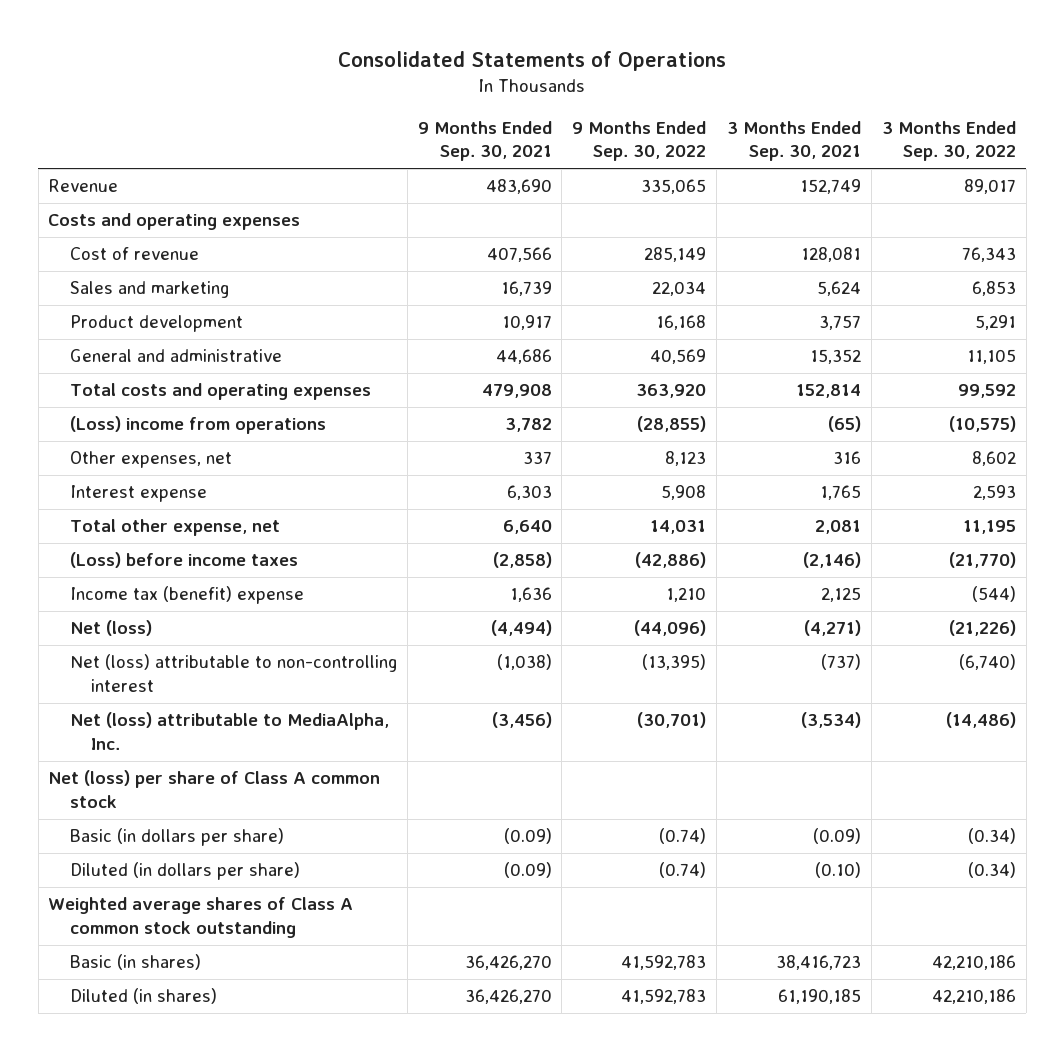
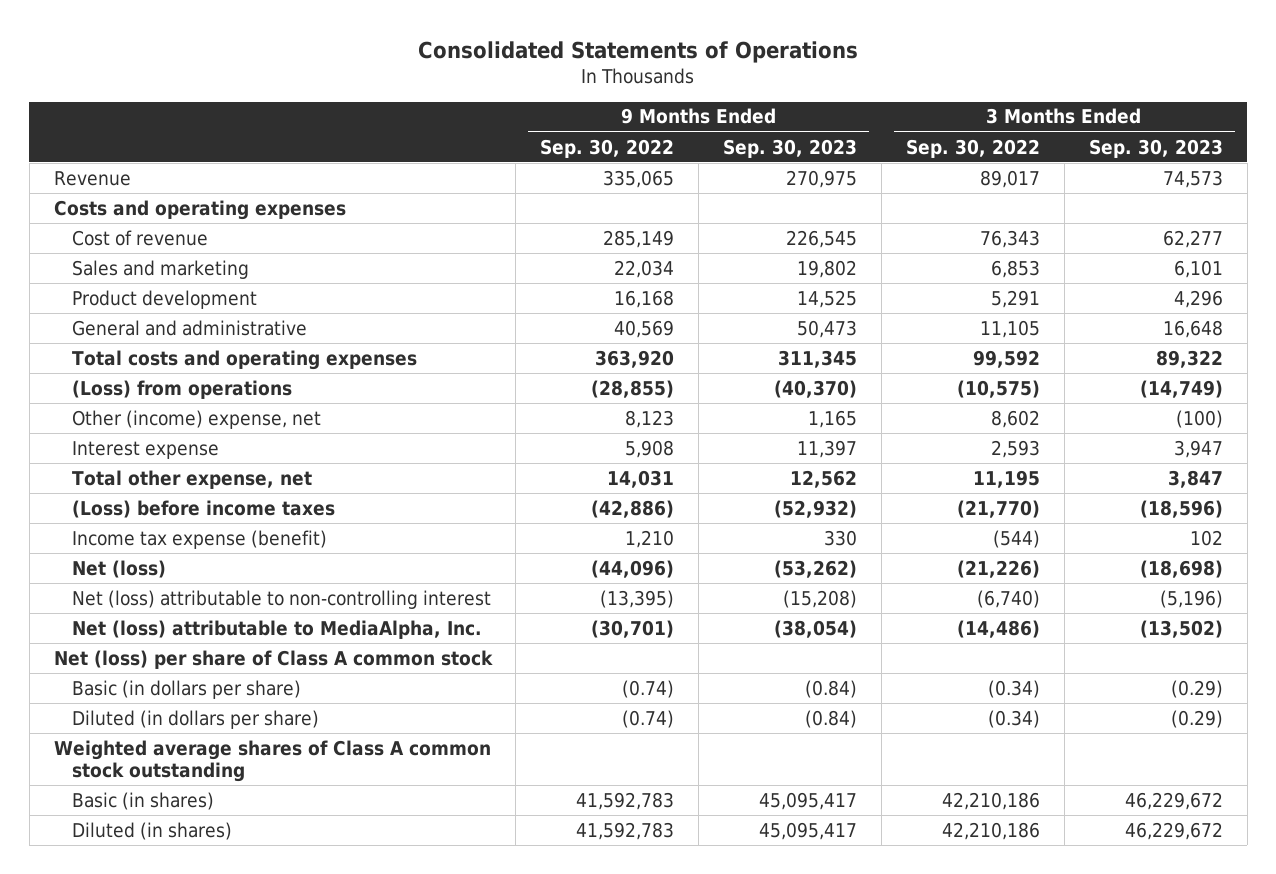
[417,121,552,162] 9 Months Ended Sep. 30, 2021 -> none
[727,121,862,162] 3 Months Ended Sep. 30, 2021 -> none
none -> [723,138,858,158] Sep. 30, 2023
none -> [1088,138,1223,158] Sep. 30, 2023
[69,416,326,435] (Loss) income from operations -> [71,379,292,399] (Loss) from operations
[69,451,232,469] Other expenses, net -> [71,409,321,429] Other (income) expense, net
[69,586,304,605] Income tax (benefit) expense -> [71,529,327,549] Income tax expense (benefit)

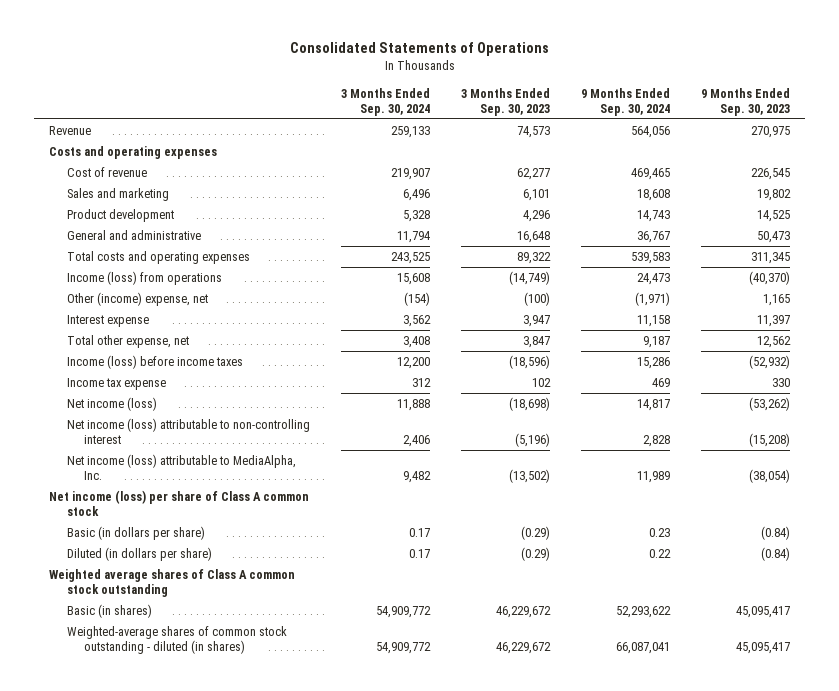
[540,138,675,158] Sep. 30, 2022 -> none
[905,138,1040,158] Sep. 30, 2022 -> none
none -> [340,88,430,116] 3 Months Ended Sep. 30, 2024
none -> [580,88,670,116] 9 Months Ended Sep. 30, 2024
[71,379,292,399] (Loss) from operations -> [66,270,222,285] Income (loss) from operations
[71,499,335,518] (Loss) before income taxes -> [66,354,243,369] Income (loss) before income taxes
[71,529,327,549] Income tax expense (benefit) -> [66,377,166,390] Income tax expense
[71,559,166,578] Net (loss) -> [66,396,157,411] Net income (loss)
[71,589,491,609] Net (loss) attributable to non-controlling interest -> [66,417,310,444] Net income (loss) attributable to non-controlling interest
[71,619,482,639] Net (loss) attributable to MediaAlpha, Inc. -> [66,453,296,480] Net income (loss) attributable to MediaAlpha, Inc.
[53,649,493,669] Net (loss) per share of Class A common stock -> [49,489,310,516] Net income (loss) per share of Class A common stock
[71,821,232,840] Diluted (in shares) -> [66,625,287,654] Weighted-average shares of common stock outstanding - diluted (in shares)

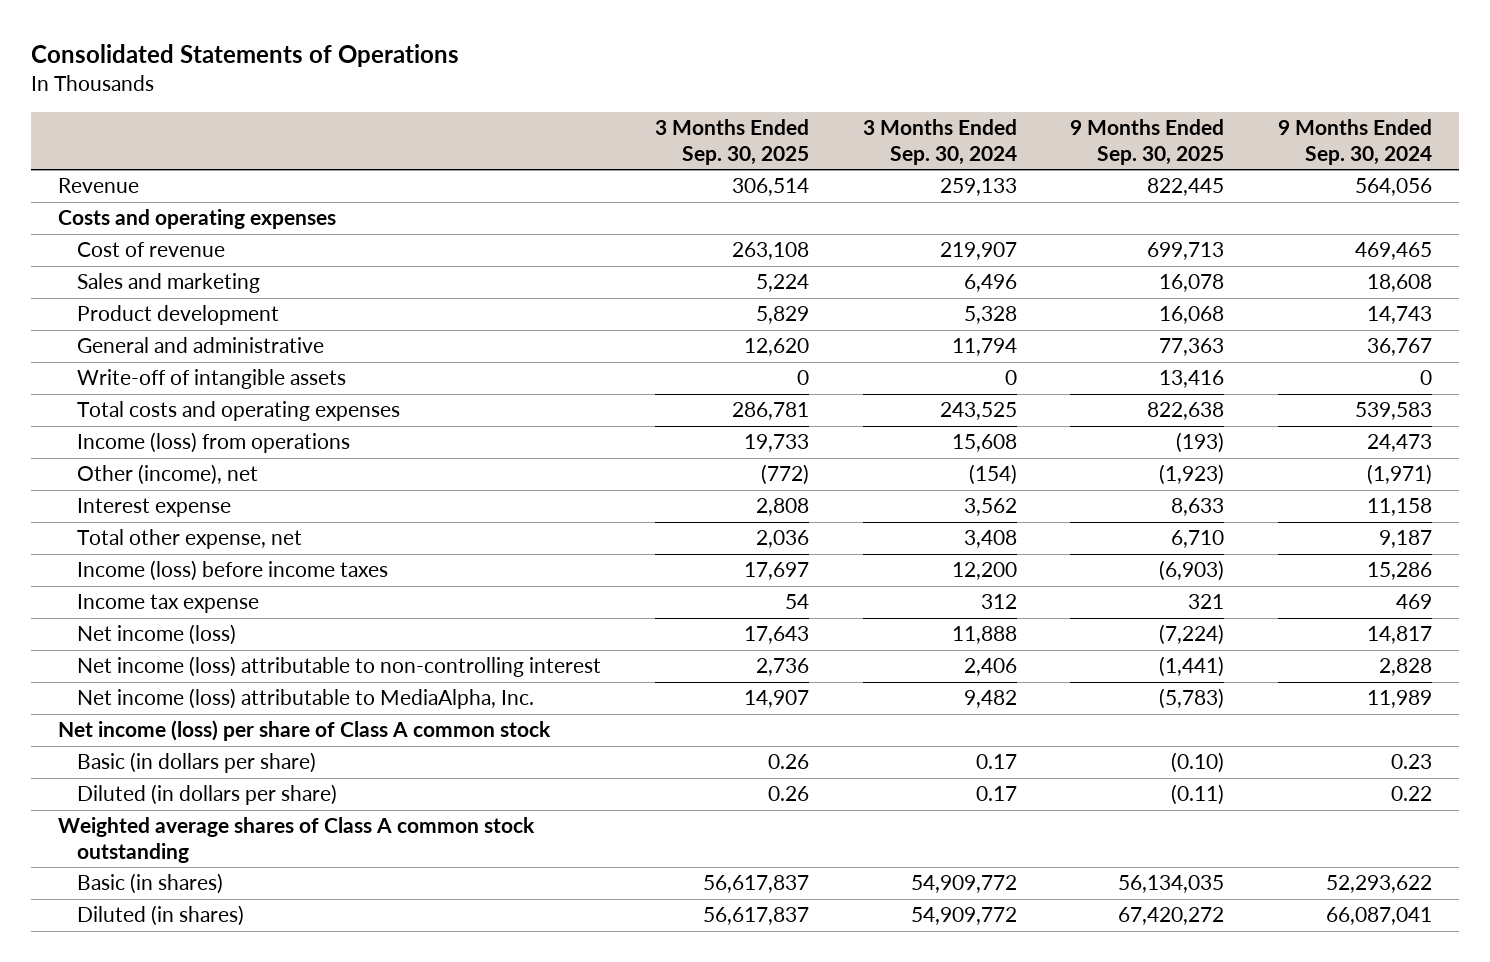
[460,88,550,116] 3 Months Ended Sep. 30, 2023 -> none
[700,88,790,116] 9 Months Ended Sep. 30, 2023 -> none
none -> [655,119,810,165] 3 Months Ended Sep. 30, 2025
none -> [1070,119,1225,165] 9 Months Ended Sep. 30, 2025
none -> [77,369,347,390] Write-off of intangible assets
[66,291,208,306] Other (income) expense, net -> [77,464,259,486] Other (income), net
[66,625,287,654] Weighted-average shares of common stock outstanding - diluted (in shares) -> [77,905,245,927] Diluted (in shares)

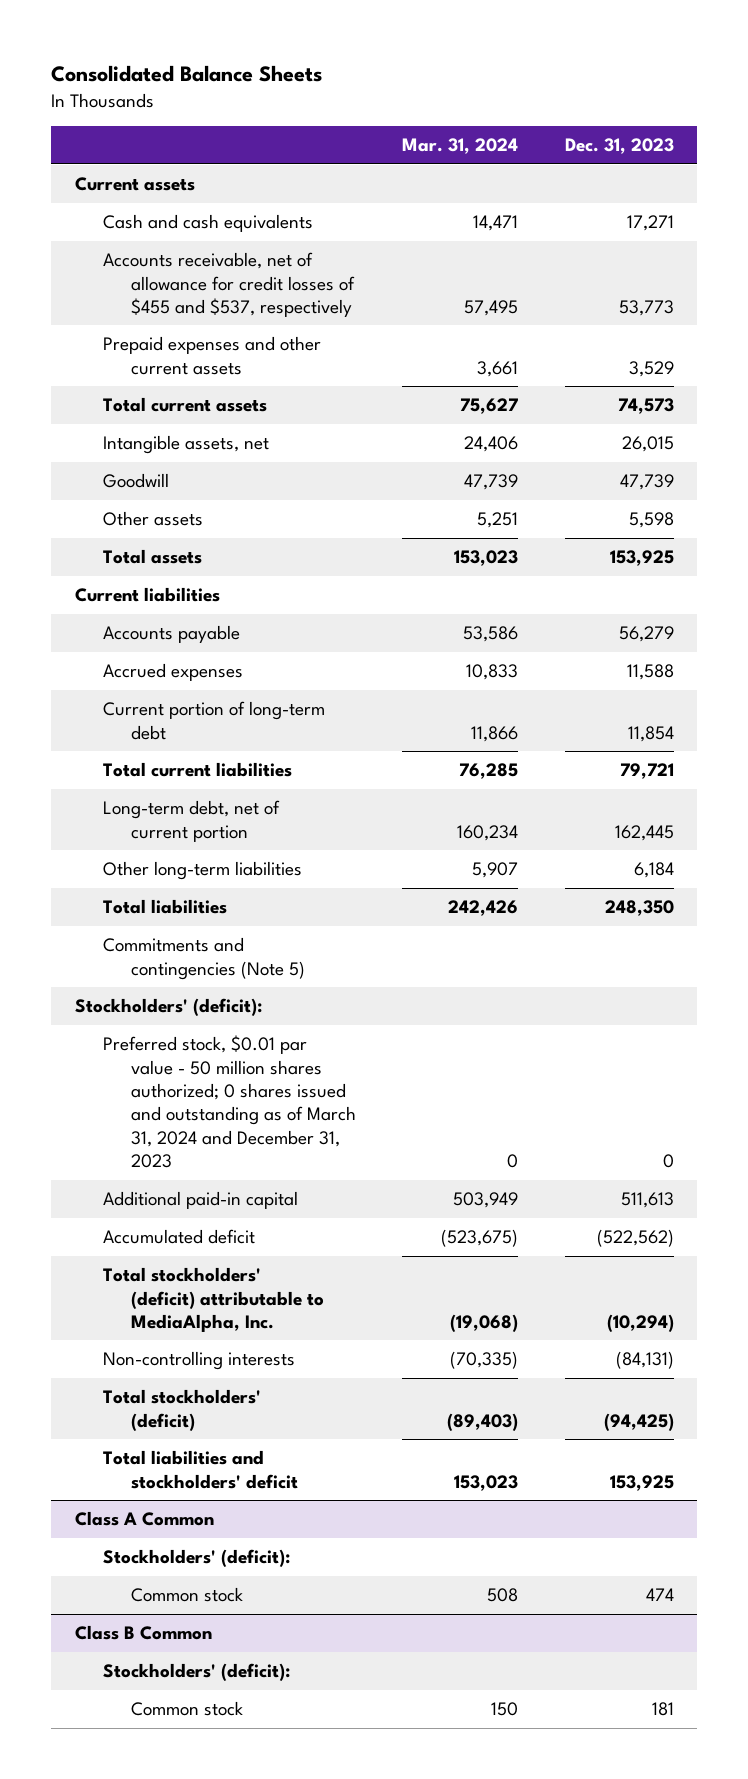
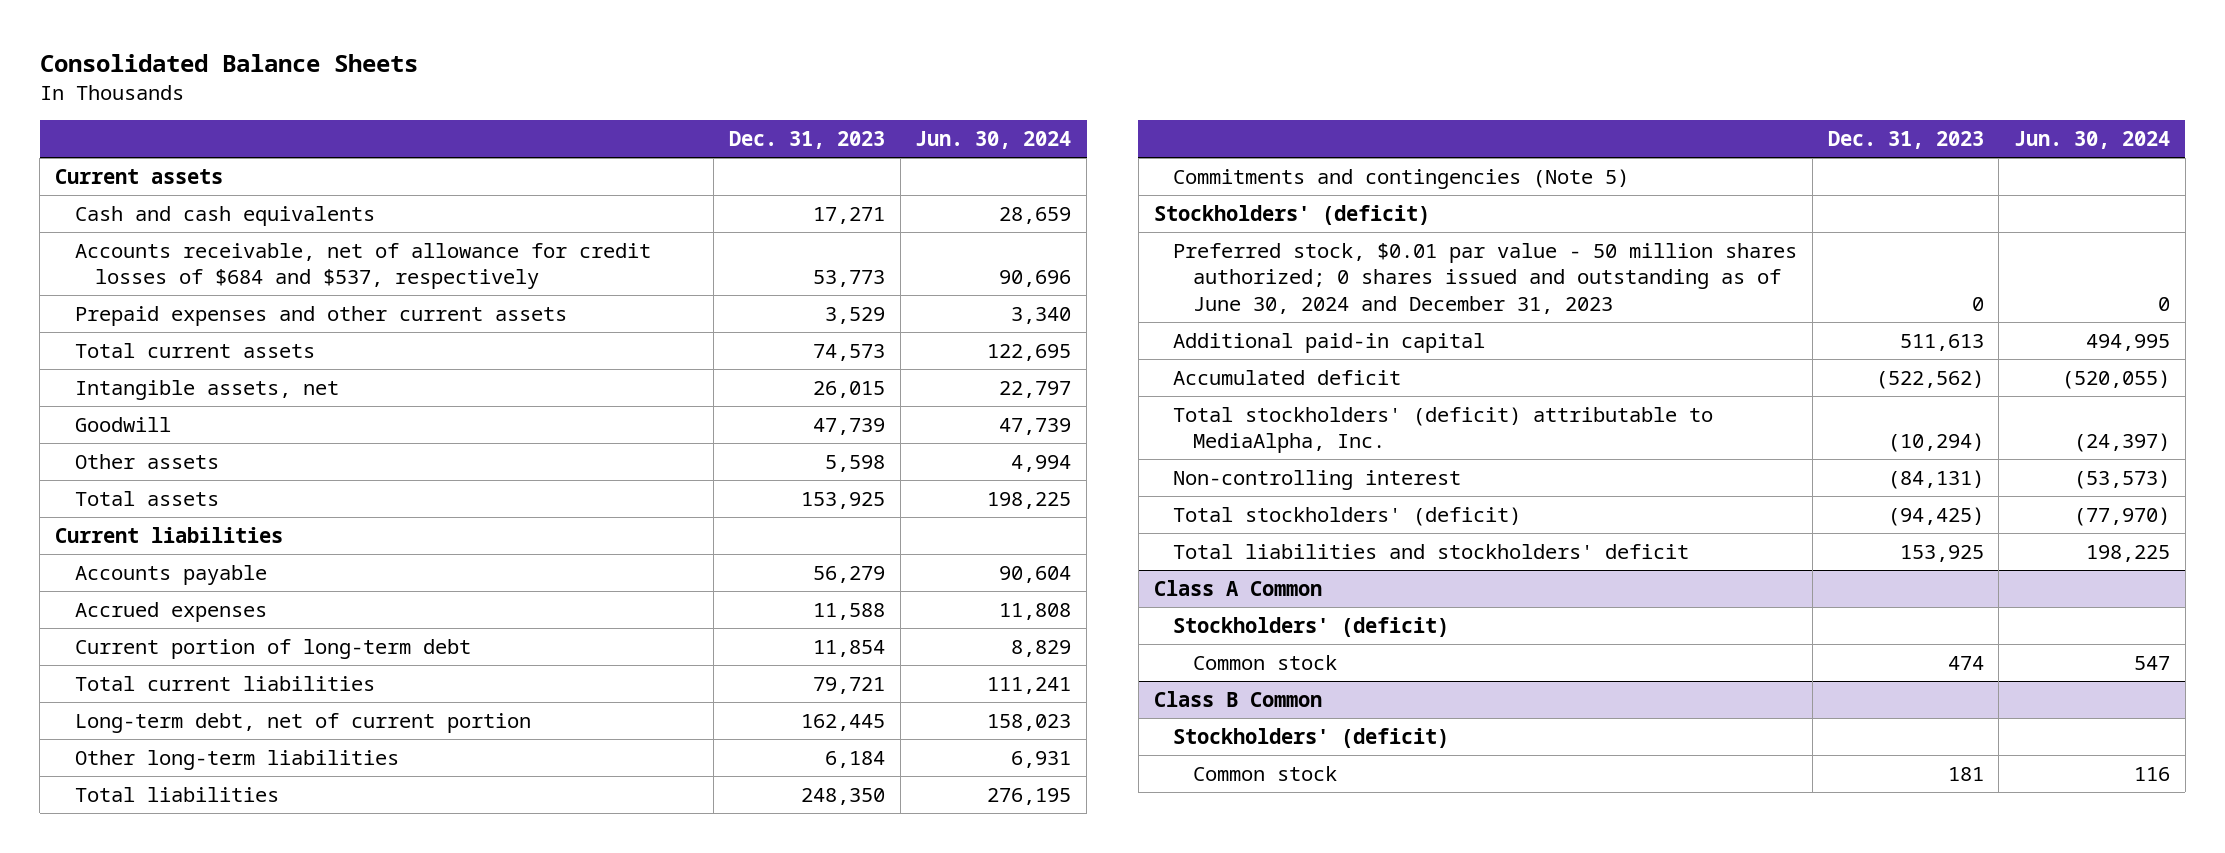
[402,138,519,155] Mar. 31, 2024 -> none
none -> [915,131,1072,150] Jun. 30, 2024
[102,252,355,317] Accounts receivable, net of allowance for credit losses of $455 and $537, respectively -> [74,242,651,290] Accounts receivable, net of allowance for credit losses of $684 and $537, respectively
[74,998,262,1017] Stockholders' (deficit): -> [1153,204,1430,225] Stockholders' (deficit)
[102,1035,356,1169] Preferred stock, $0.01 par value - 50 million shares authorized; 0 shares issued and outstanding as of March 31, 2024 and December 31, 2023 -> [1173,242,1798,314] Preferred stock, $0.01 par value - 50 million shares authorized; 0 shares issued and outstanding as of June 30, 2024 and December 31, 2023
[102,1351,295,1371] Non-controlling interests -> [1173,469,1462,490] Non-controlling interest
[102,1549,290,1568] Stockholders' (deficit): -> [1173,616,1450,637] Stockholders' (deficit)
[102,1663,290,1682] Stockholders' (deficit): -> [1173,727,1450,748] Stockholders' (deficit)

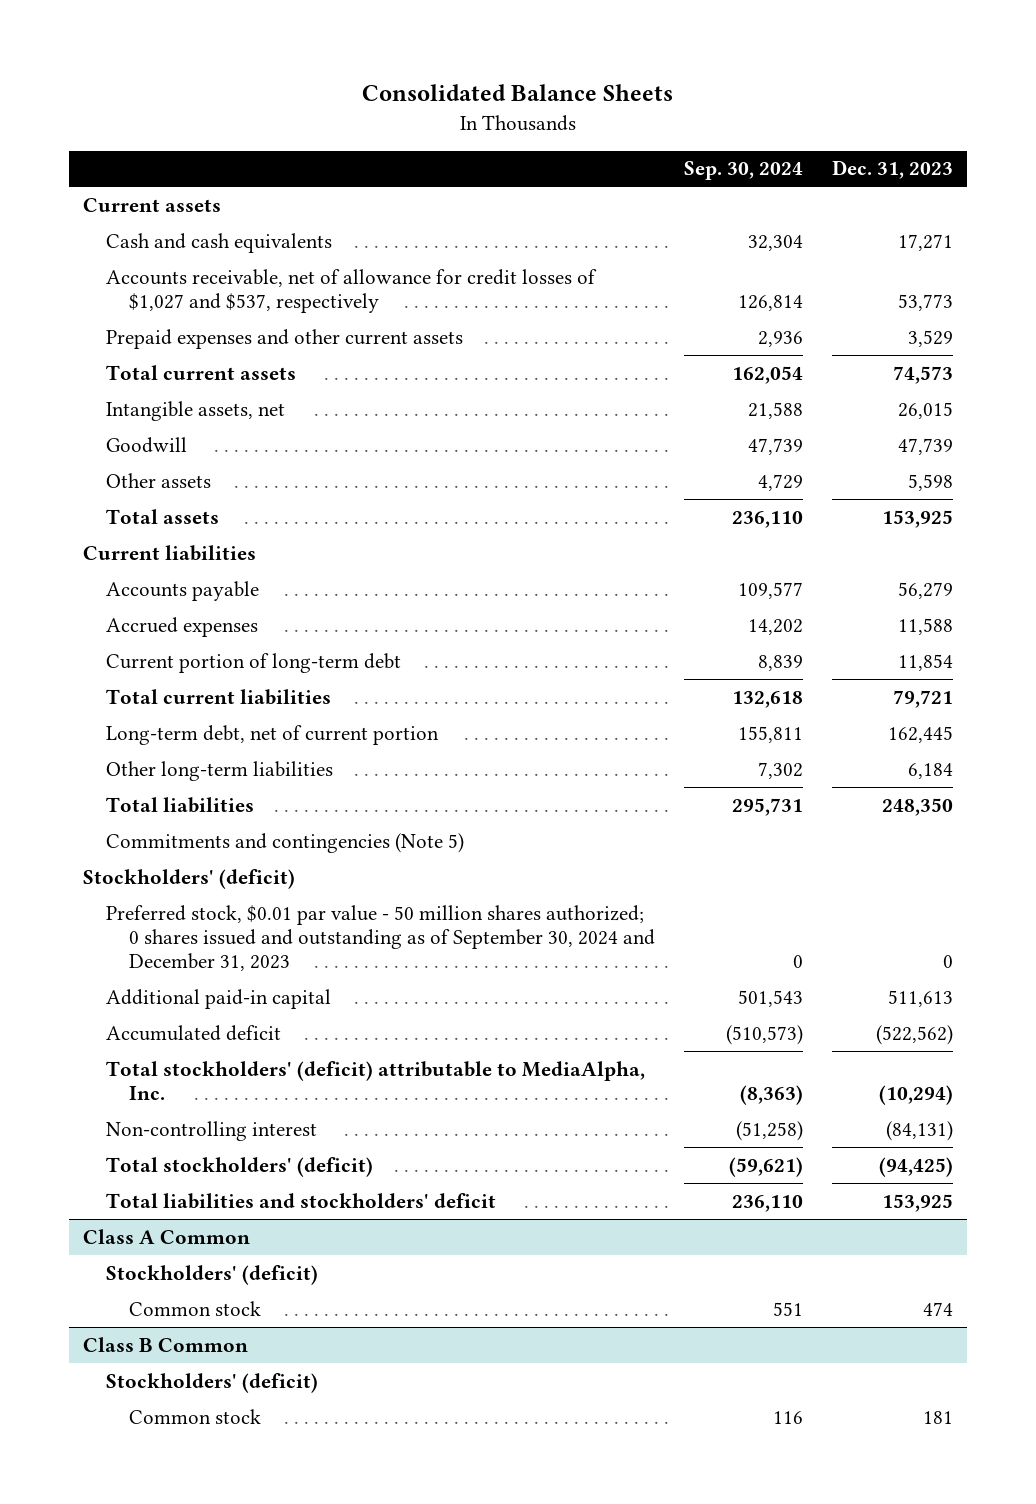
[915,131,1072,150] Jun. 30, 2024 -> none
none -> [683,161,803,181] Sep. 30, 2024
[74,242,651,290] Accounts receivable, net of allowance for credit losses of $684 and $537, respectively -> [106,268,598,313] Accounts receivable, net of allowance for credit losses of $1,027 and $537, respectively
[1173,242,1798,314] Preferred stock, $0.01 par value - 50 million shares authorized; 0 shares issued and outstanding as of June 30, 2024 and December 31, 2023 -> [106,904,656,972] Preferred stock, $0.01 par value - 50 million shares authorized; 0 shares issued and outstanding as of September 30, 2024 and December 31, 2023

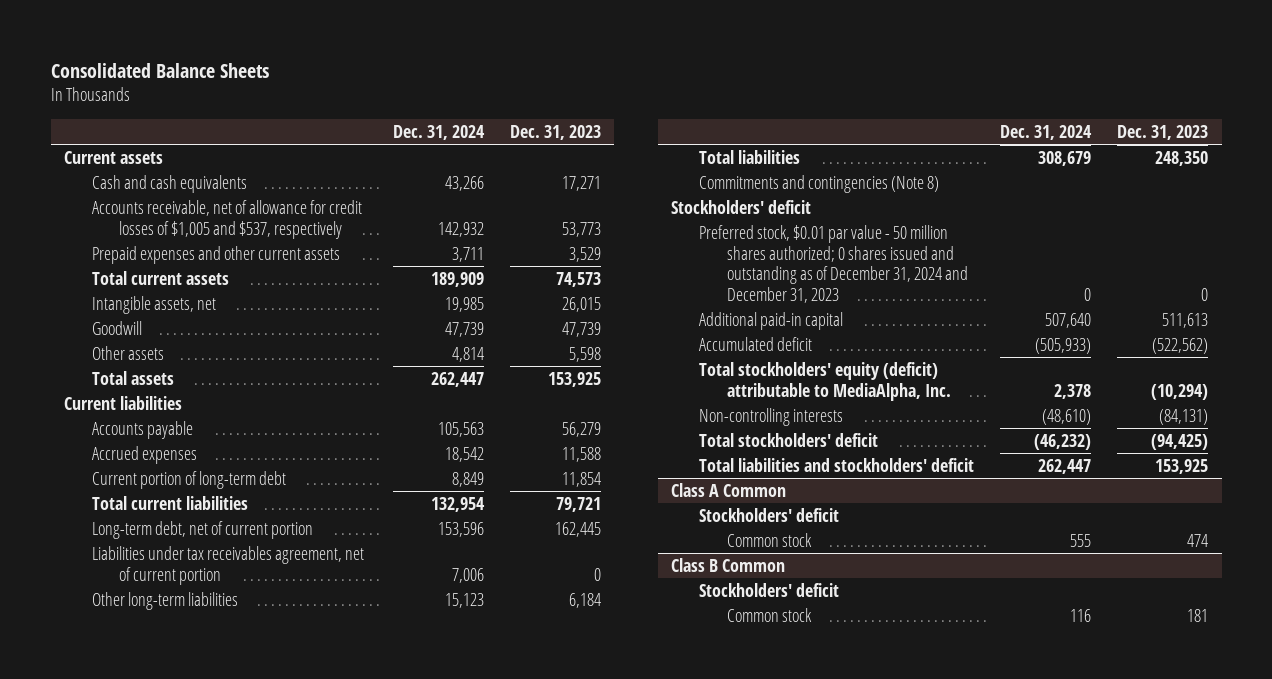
[683,161,803,181] Sep. 30, 2024 -> none
none -> [392,124,485,140] Dec. 31, 2024
[106,268,598,313] Accounts receivable, net of allowance for credit losses of $1,027 and $537, respectively -> [91,199,362,239] Accounts receivable, net of allowance for credit losses of $1,005 and $537, respectively
none -> [91,545,364,585] Liabilities under tax receivables agreement, net of current portion
[106,832,465,853] Commitments and contingencies (Note 5) -> [698,174,939,193] Commitments and contingencies (Note 8)
[83,868,296,889] Stockholders' (deficit) -> [671,199,812,214] Stockholders' deficit
[106,904,656,972] Preferred stock, $0.01 par value - 50 million shares authorized; 0 shares issued and outstanding as of September 30, 2024 and December 31, 2023 -> [698,224,968,303] Preferred stock, $0.01 par value - 50 million shares authorized; 0 shares issued and outstanding as of December 31, 2024 and December 31, 2023
[106,1060,646,1100] Total stockholders' (deficit) attributable to MediaAlpha, Inc. -> [698,361,951,401] Total stockholders' equity (deficit) attributable to MediaAlpha, Inc.
[106,1120,318,1141] Non-controlling interest -> [698,407,843,426] Non-controlling interests
[106,1156,374,1177] Total stockholders' (deficit) -> [698,432,878,447] Total stockholders' deficit
[106,1264,319,1285] Stockholders' (deficit) -> [698,507,839,522] Stockholders' deficit
[106,1372,319,1393] Stockholders' (deficit) -> [698,582,839,597] Stockholders' deficit

